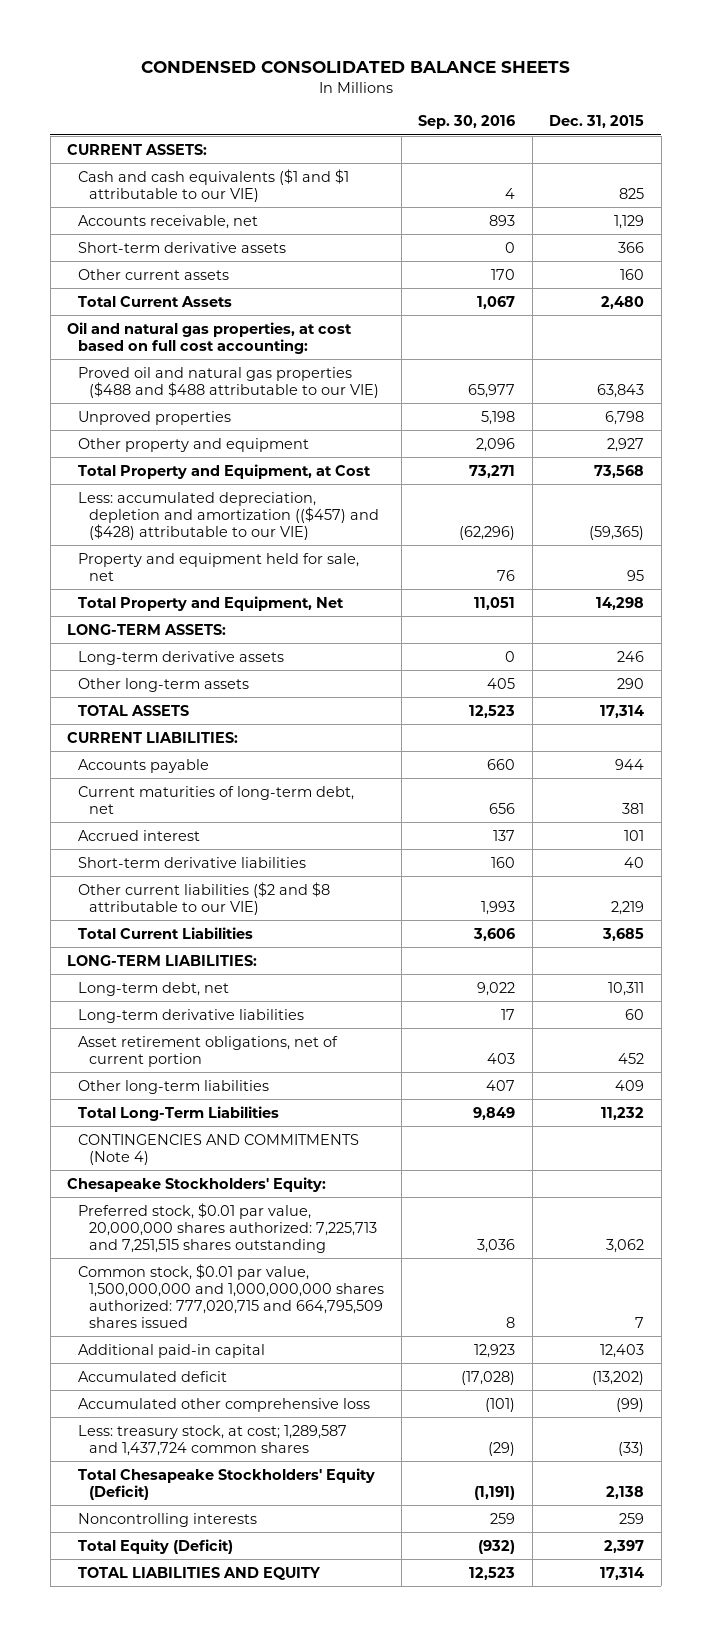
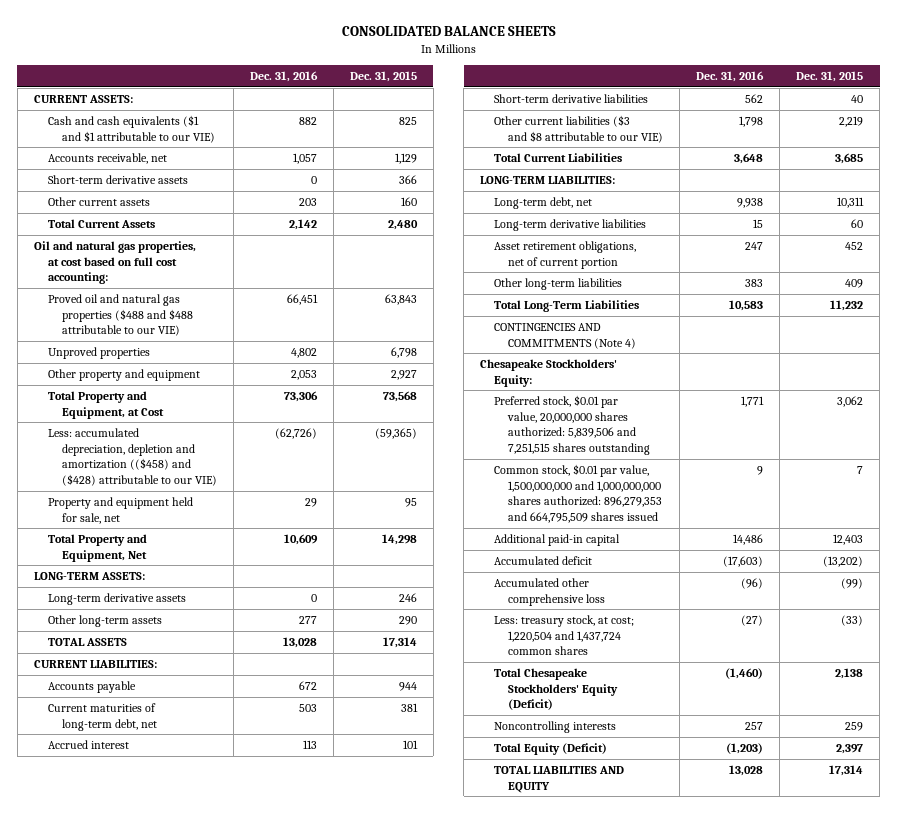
[140,61,570,74] CONDENSED CONSOLIDATED BALANCE SHEETS -> [341,26,556,37] CONSOLIDATED BALANCE SHEETS
[418,115,516,130] Sep. 30, 2016 -> none
none -> [249,70,318,82] Dec. 31, 2016
[78,491,379,540] Less: accumulated depreciation, depletion and amortization (($457) and ($428) attributable to our VIE) -> [47,427,218,486] Less: accumulated depreciation, depletion and amortization (($458) and ($428) attributable to our VIE)
[78,881,331,915] Other current liabilities ($2 and $8 attributable to our VIE) -> [494,114,664,143] Other current liabilities ($3 and $8 attributable to our VIE)
[78,1202,377,1253] Preferred stock, $0.01 par value, 20,000,000 shares authorized: 7,225,713 and 7,251,515 shares outstanding -> [494,394,651,455] Preferred stock, $0.01 par value, 20,000,000 shares authorized: 5,839,506 and 7,251,515 shares outstanding
[78,1263,384,1328] Common stock, $0.01 par value, 1,500,000,000 and 1,000,000,000 shares authorized: 777,020,715 and 664,795,509 shares issued -> [494,463,663,523] Common stock, $0.01 par value, 1,500,000,000 and 1,000,000,000 shares authorized: 896,279,353 and 664,795,509 shares issued
[78,1424,348,1456] Less: treasury stock, at cost; 1,289,587 and 1,437,724 common shares -> [494,614,635,656] Less: treasury stock, at cost; 1,220,504 and 1,437,724 common shares

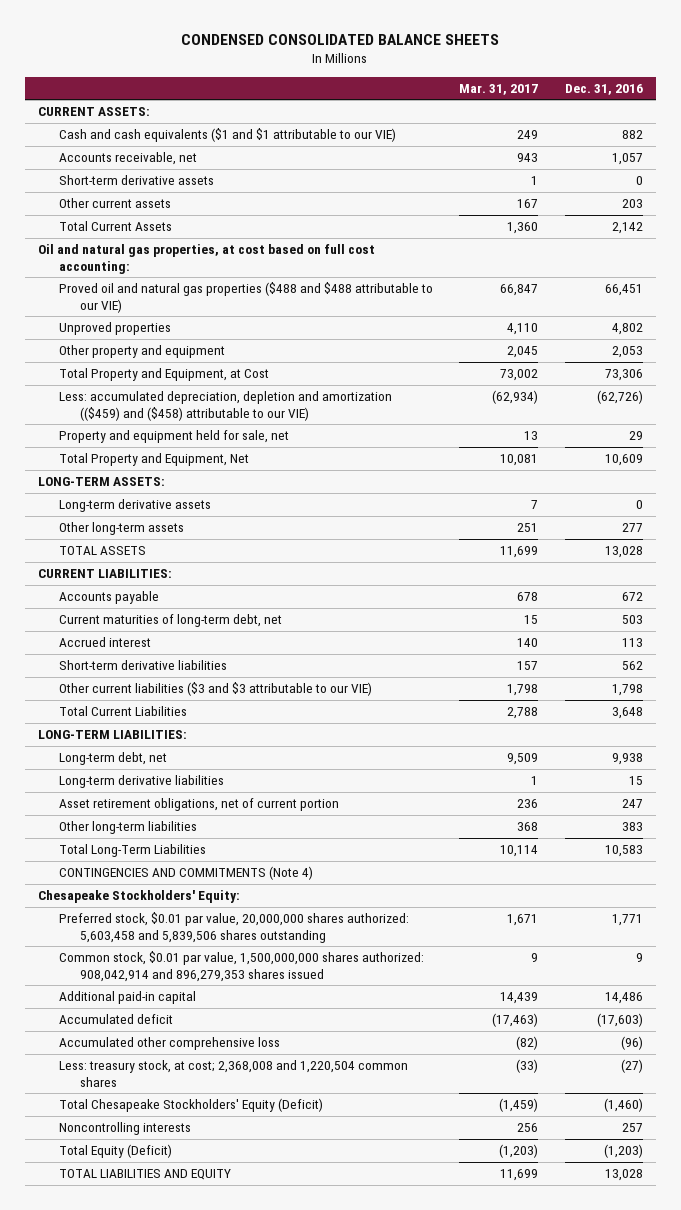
[341,26,556,37] CONSOLIDATED BALANCE SHEETS -> [181,34,500,46] CONDENSED CONSOLIDATED BALANCE SHEETS
[349,70,417,82] Dec. 31, 2015 -> none
none -> [459,83,539,95] Mar. 31, 2017
[47,427,218,486] Less: accumulated depreciation, depletion and amortization (($458) and ($428) attributable to our VIE) -> [58,391,392,421] Less: accumulated depreciation, depletion and amortization (($459) and ($458) attributable to our VIE)
[494,114,664,143] Other current liabilities ($3 and $8 attributable to our VIE) -> [58,682,372,697] Other current liabilities ($3 and $3 attributable to our VIE)
[494,394,651,455] Preferred stock, $0.01 par value, 20,000,000 shares authorized: 5,839,506 and 7,251,515 shares outstanding -> [58,912,409,943] Preferred stock, $0.01 par value, 20,000,000 shares authorized: 5,603,458 and 5,839,506 shares outstanding
[494,463,663,523] Common stock, $0.01 par value, 1,500,000,000 and 1,000,000,000 shares authorized: 896,279,353 and 664,795,509 shares issued -> [58,951,424,982] Common stock, $0.01 par value, 1,500,000,000 shares authorized: 908,042,914 and 896,279,353 shares issued
[494,614,635,656] Less: treasury stock, at cost; 1,220,504 and 1,437,724 common shares -> [58,1060,408,1087] Less: treasury stock, at cost; 2,368,008 and 1,220,504 common shares

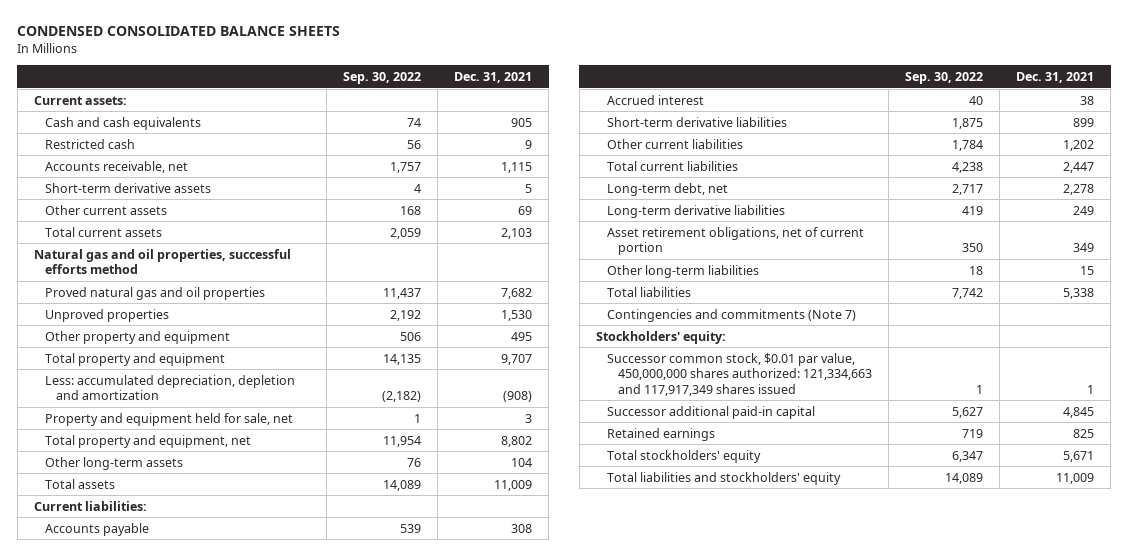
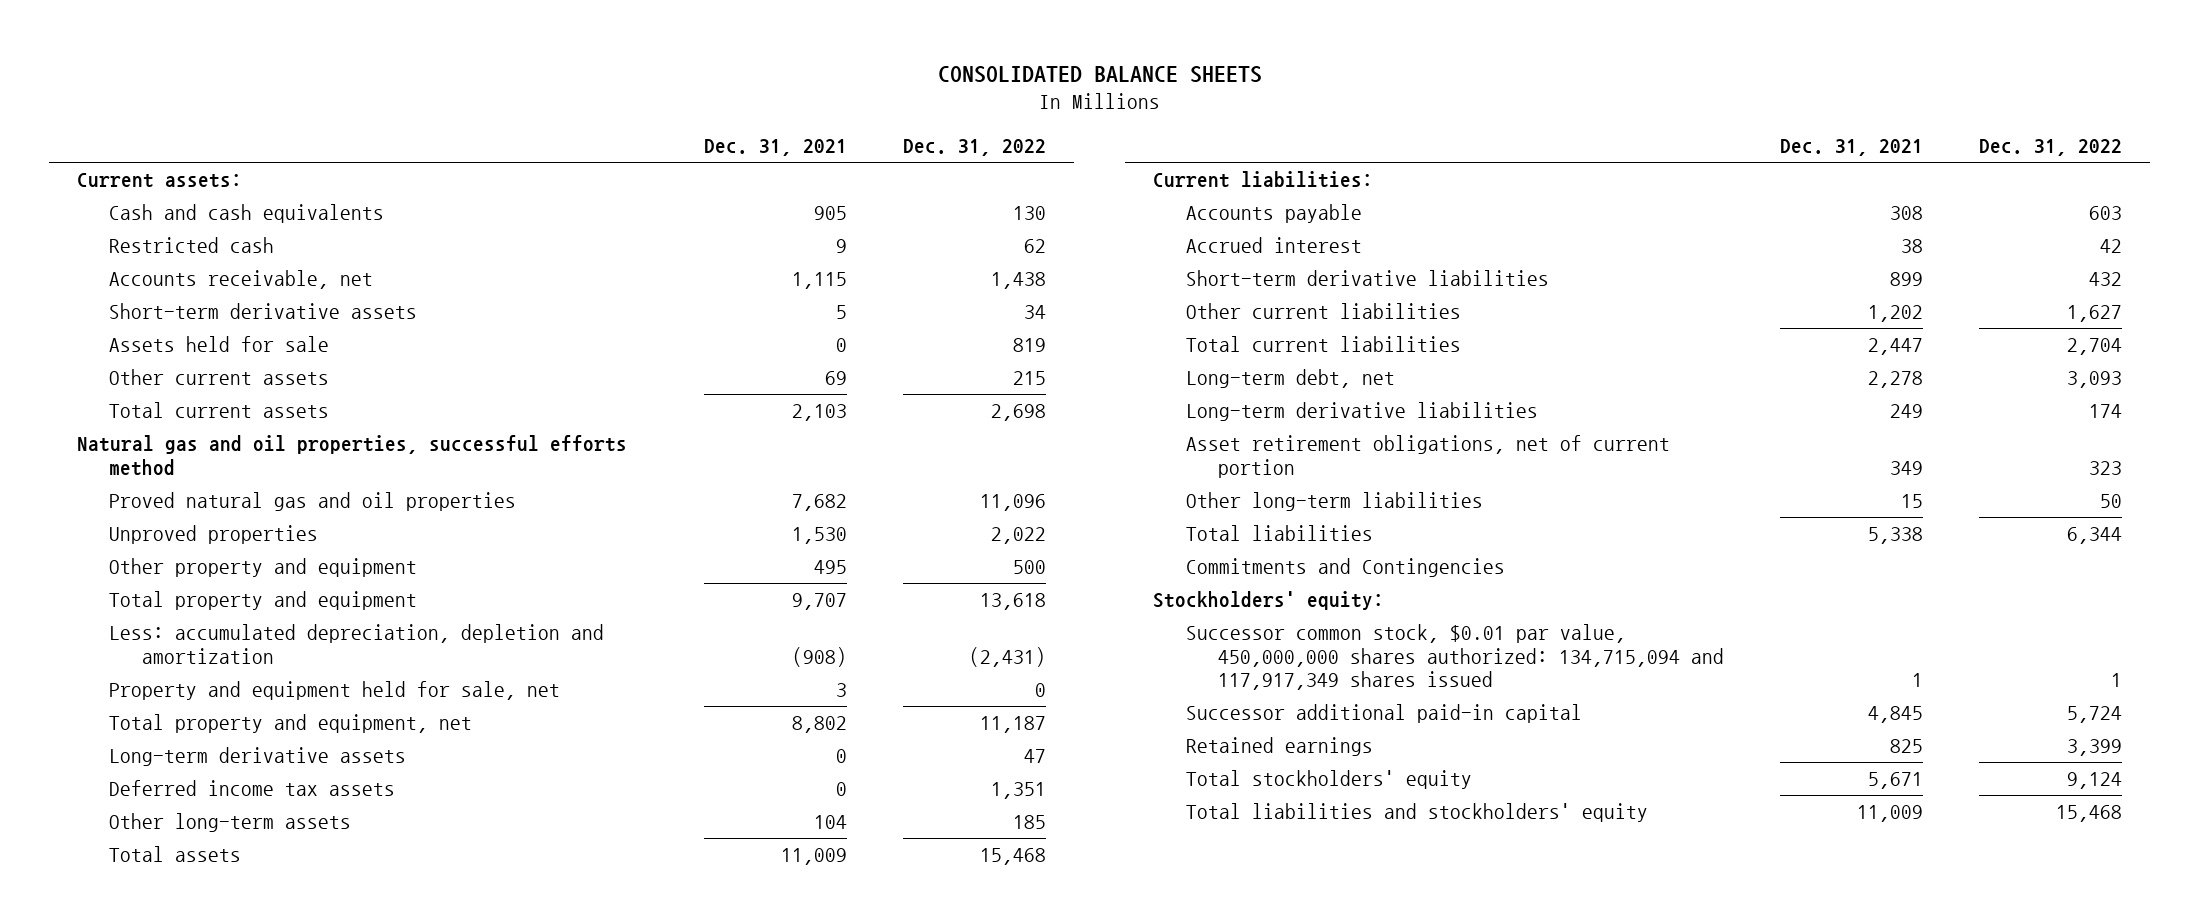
[17,26,341,37] CONDENSED CONSOLIDATED BALANCE SHEETS -> [937,65,1262,83] CONSOLIDATED BALANCE SHEETS
[342,72,421,85] Sep. 30, 2022 -> none
none -> [903,138,1047,156] Dec. 31, 2022
none -> [109,336,330,353] Assets held for sale
none -> [109,747,407,767] Long-term derivative assets
none -> [109,780,396,797] Deferred income tax assets
[606,308,856,322] Contingencies and commitments (Note 7) -> [1185,558,1505,578] Commitments and Contingencies
[606,352,872,396] Successor common stock, $0.01 par value, 450,000,000 shares authorized: 121,334,663 and 117,917,349 shares issued -> [1185,624,1725,691] Successor common stock, $0.01 par value, 450,000,000 shares authorized: 134,715,094 and 117,917,349 shares issued

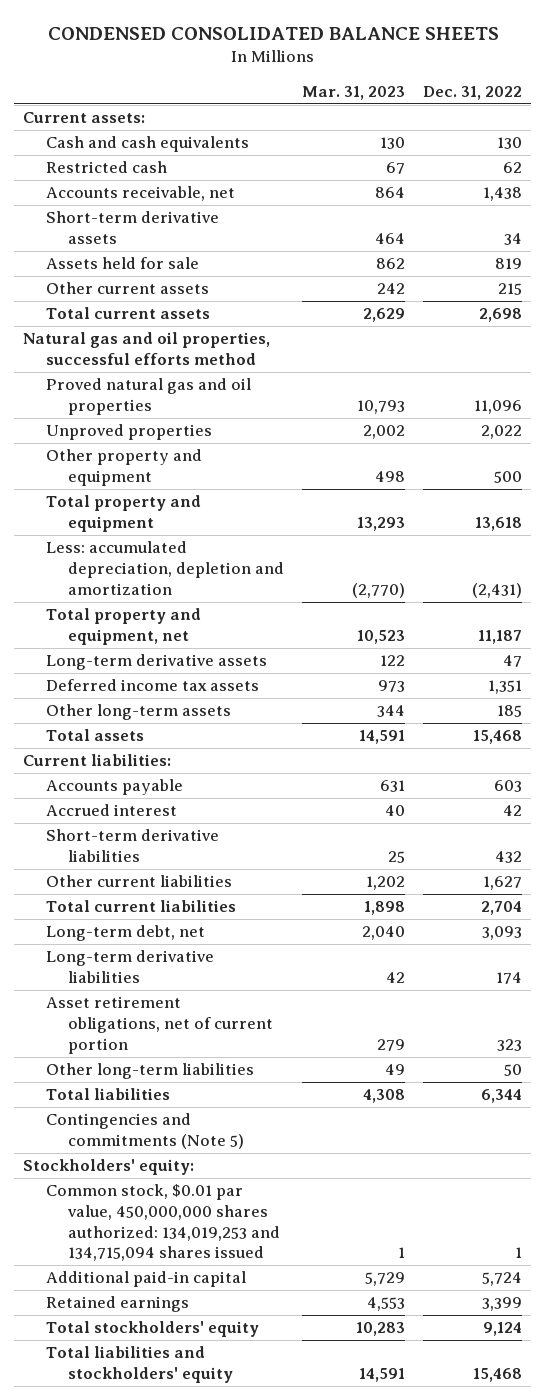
[937,65,1262,83] CONSOLIDATED BALANCE SHEETS -> [47,26,499,40] CONDENSED CONSOLIDATED BALANCE SHEETS
[703,138,847,156] Dec. 31, 2021 -> none
none -> [302,85,406,100] Mar. 31, 2023
[109,681,561,701] Property and equipment held for sale, net -> none
[1185,558,1505,578] Commitments and Contingencies -> [45,1113,245,1149] Contingencies and commitments (Note 5)
[1185,624,1725,691] Successor common stock, $0.01 par value, 450,000,000 shares authorized: 134,715,094 and 117,917,349 shares issued -> [45,1184,281,1262] Common stock, $0.01 par value, 450,000,000 shares authorized: 134,019,253 and 134,715,094 shares issued
[1185,704,1582,724] Successor additional paid-in capital -> [45,1271,246,1288] Additional paid-in capital

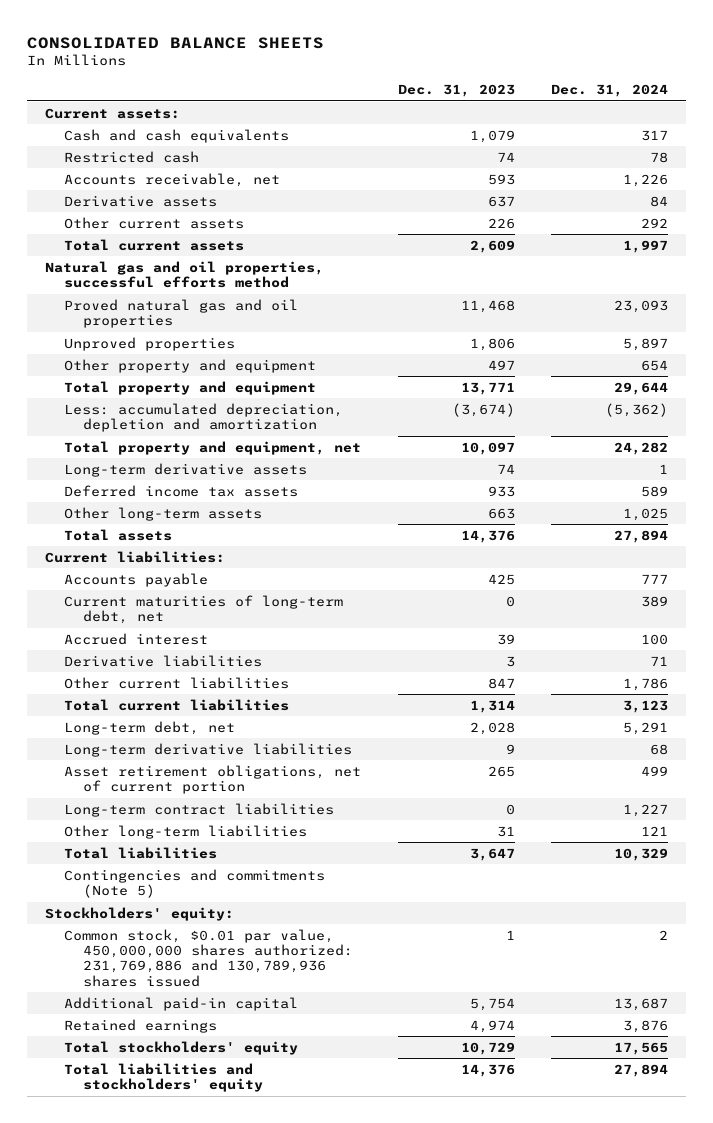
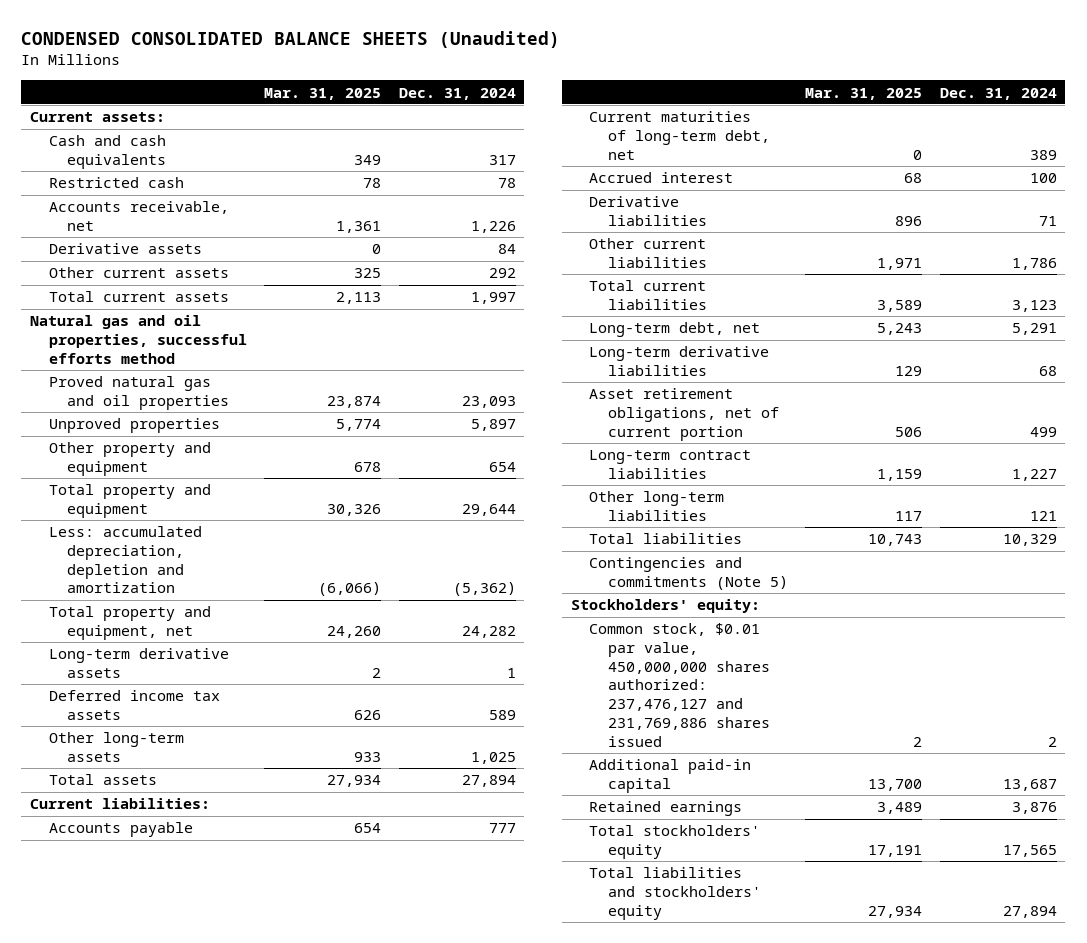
[27,36,325,49] CONSOLIDATED BALANCE SHEETS -> [21,30,561,48] CONDENSED CONSOLIDATED BALANCE SHEETS (Unaudited)
[397,84,515,98] Dec. 31, 2023 -> none
none -> [264,87,382,100] Mar. 31, 2025
[64,928,354,987] Common stock, $0.01 par value, 450,000,000 shares authorized: 231,769,886 and 130,789,936 shares issued -> [589,623,770,747] Common stock, $0.01 par value, 450,000,000 shares authorized: 237,476,127 and 231,769,886 shares issued

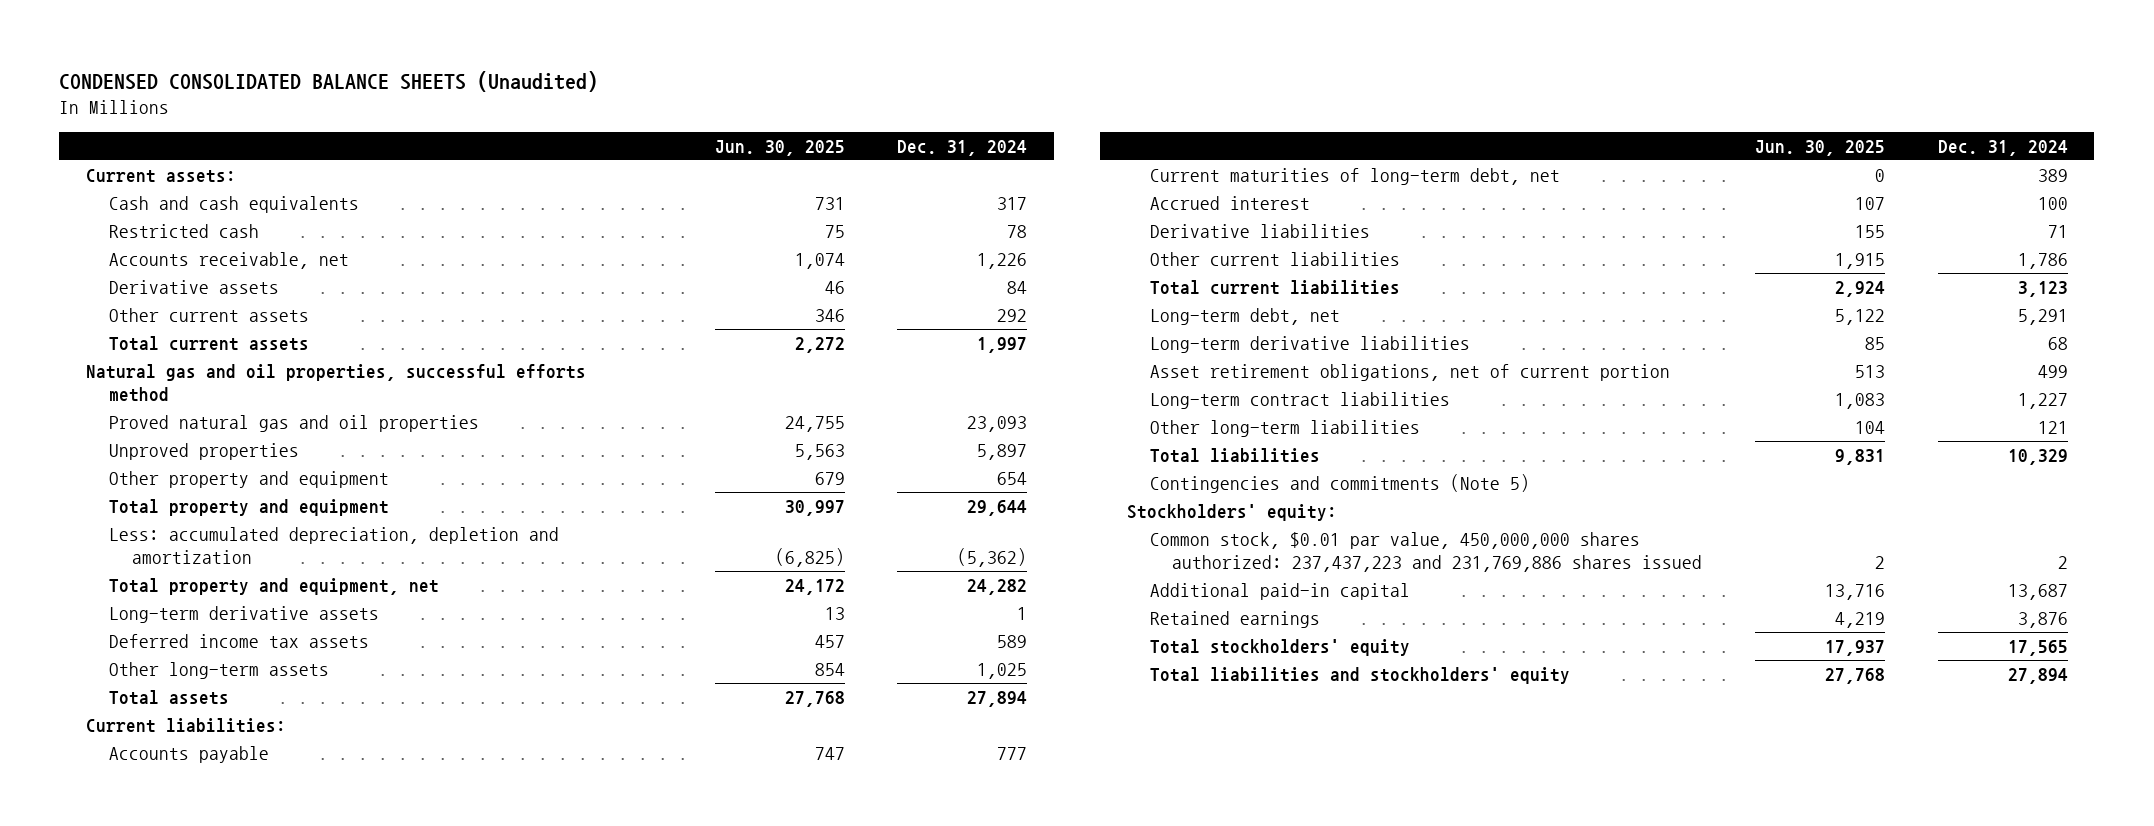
[264,87,382,100] Mar. 31, 2025 -> none
none -> [714,139,845,156] Jun. 30, 2025
[589,623,770,747] Common stock, $0.01 par value, 450,000,000 shares authorized: 237,476,127 and 231,769,886 shares issued -> [1149,531,1703,572] Common stock, $0.01 par value, 450,000,000 shares authorized: 237,437,223 and 231,769,886 shares issued

